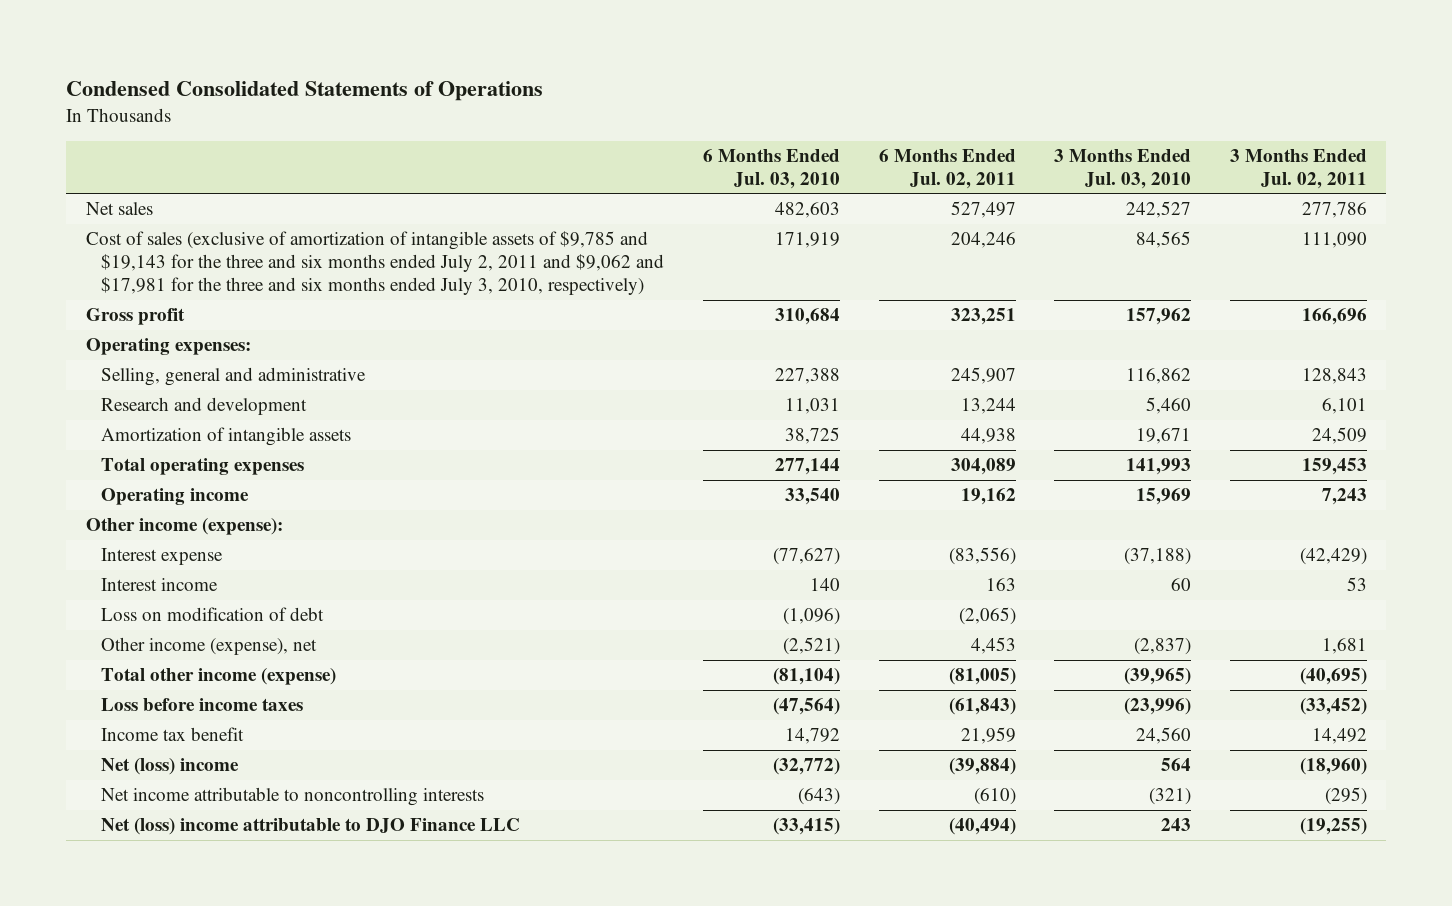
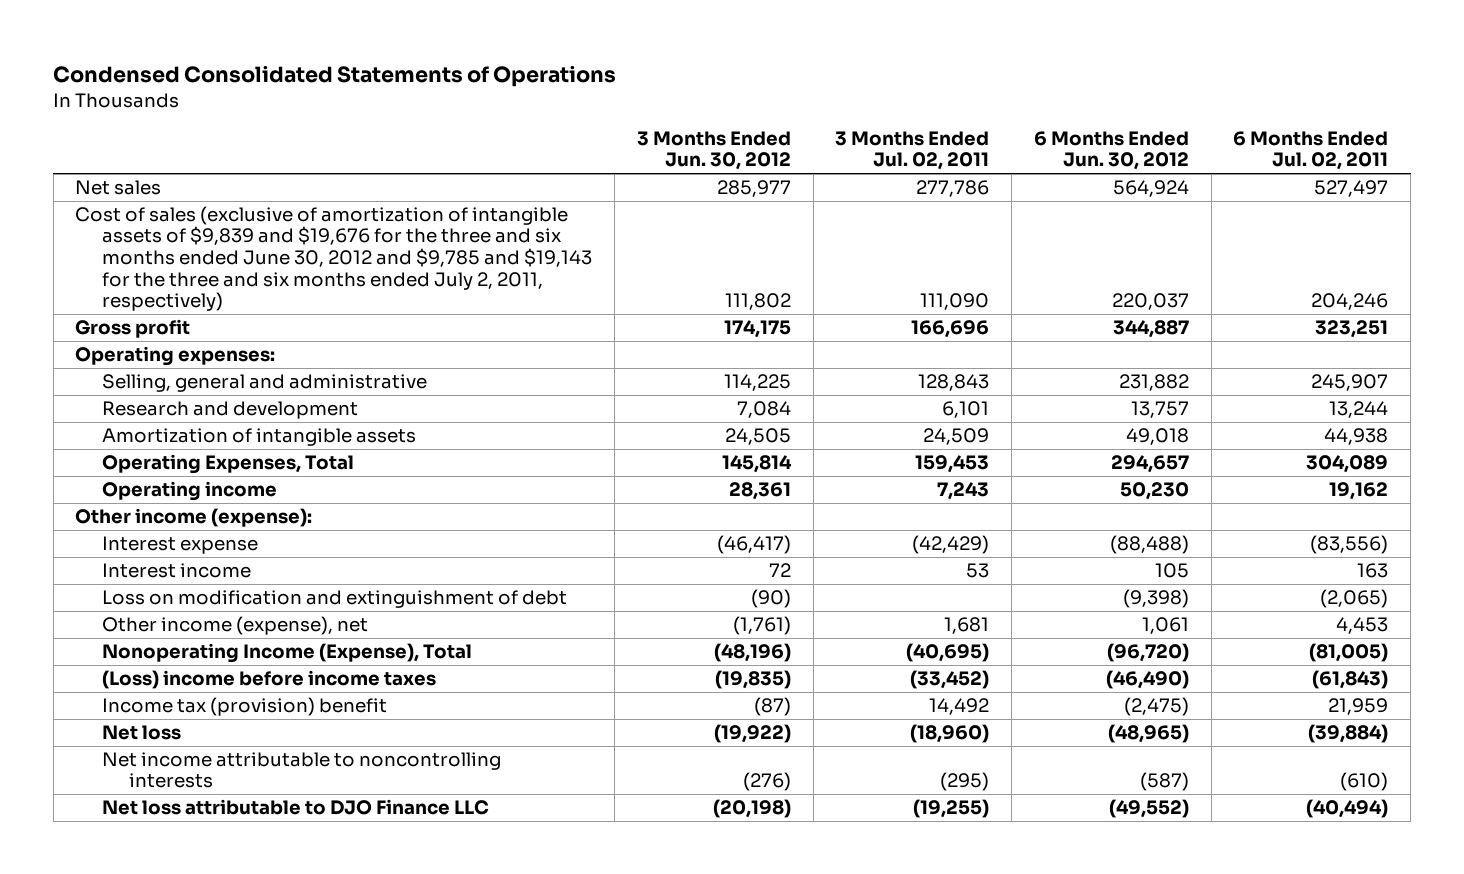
[703,148,841,189] 6 Months Ended Jul. 03, 2010 -> none
[1054,148,1192,189] 3 Months Ended Jul. 03, 2010 -> none
none -> [636,130,791,171] 3 Months Ended Jun. 30, 2012
none -> [1033,130,1189,171] 6 Months Ended Jun. 30, 2012
[85,231,665,296] Cost of sales (exclusive of amortization of intangible assets of $9,785 and $19,143 for the three and six months ended July 2, 2011 and $9,062 and $17,981 for the three and six months ended July 3, 2010, respectively) -> [75,205,593,312] Cost of sales (exclusive of amortization of intangible assets of $9,839 and $19,676 for the three and six months ended June 30, 2012 and $9,785 and $19,143 for the three and six months ended July 2, 2011, respectively)
[101,458,305,476] Total operating expenses -> [102,453,355,474] Operating Expenses, Total
[101,607,325,622] Loss on modification of debt -> [102,589,568,608] Loss on modification and extinguishment of debt
[101,668,337,686] Total other income (expense) -> [102,642,473,663] Nonoperating Income (Expense), Total
[101,698,304,712] Loss before income taxes -> [102,669,437,689] (Loss) income before income taxes
[101,727,245,742] Income tax benefit -> [102,696,388,716] Income tax (provision) benefit
[101,758,240,776] Net (loss) income -> [102,724,182,740] Net loss
[101,818,521,836] Net (loss) income attributable to DJO Finance LLC -> [102,798,490,815] Net loss attributable to DJO Finance LLC

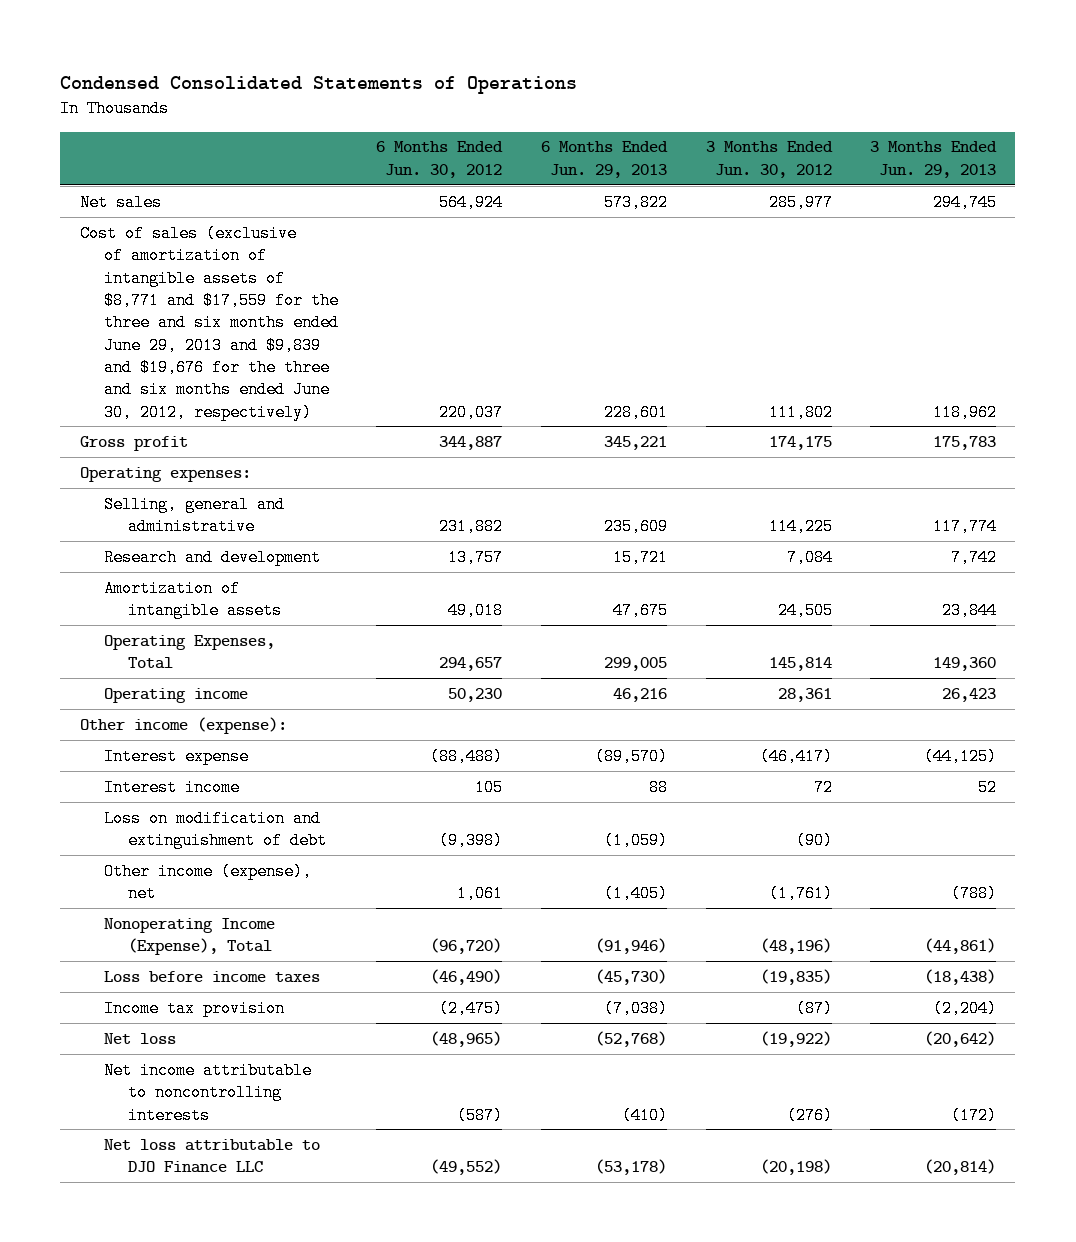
[835,130,990,171] 3 Months Ended Jul. 02, 2011 -> none
[1233,130,1389,171] 6 Months Ended Jul. 02, 2011 -> none
none -> [541,141,669,178] 6 Months Ended Jun. 29, 2013
none -> [870,141,998,178] 3 Months Ended Jun. 29, 2013
[75,205,593,312] Cost of sales (exclusive of amortization of intangible assets of $9,839 and $19,676 for the three and six months ended June 30, 2012 and $9,785 and $19,143 for the three and six months ended July 2, 2011, respectively) -> [79,224,339,421] Cost of sales (exclusive of amortization of intangible assets of $8,771 and $17,559 for the three and six months ended June 29, 2013 and $9,839 and $19,676 for the three and six months ended June 30, 2012, respectively)
[102,669,437,689] (Loss) income before income taxes -> [103,970,320,983] Loss before income taxes
[102,696,388,716] Income tax (provision) benefit -> [103,999,285,1017] Income tax provision

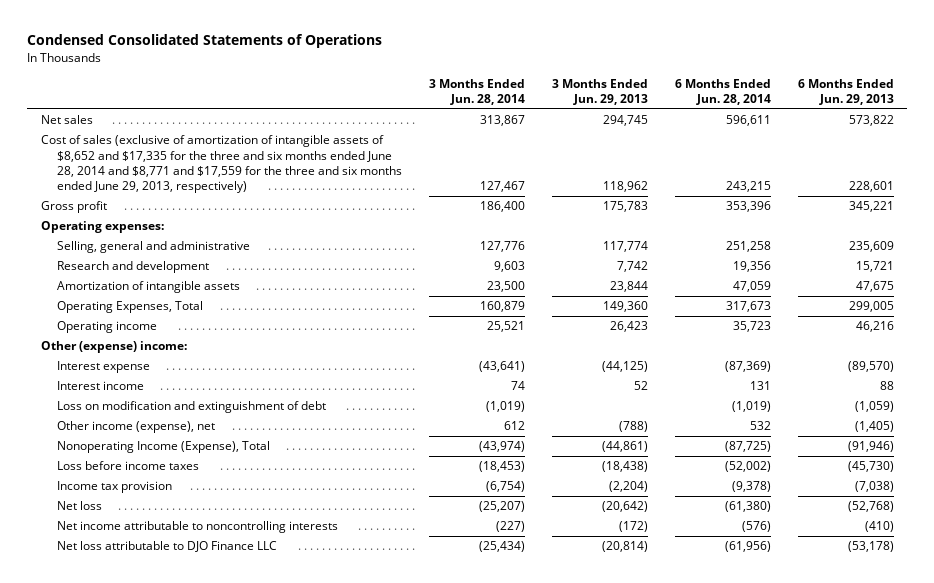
[376,141,504,178] 6 Months Ended Jun. 30, 2012 -> none
[705,141,833,178] 3 Months Ended Jun. 30, 2012 -> none
none -> [428,78,525,105] 3 Months Ended Jun. 28, 2014
none -> [674,78,771,105] 6 Months Ended Jun. 28, 2014
[79,224,339,421] Cost of sales (exclusive of amortization of intangible assets of $8,771 and $17,559 for the three and six months ended June 29, 2013 and $9,839 and $19,676 for the three and six months ended June 30, 2012, respectively) -> [40,135,402,193] Cost of sales (exclusive of amortization of intangible assets of $8,652 and $17,335 for the three and six months ended June 28, 2014 and $8,771 and $17,559 for the three and six months ended June 29, 2013, respectively)
[79,716,287,734] Other income (expense): -> [40,341,187,354] Other (expense) income:

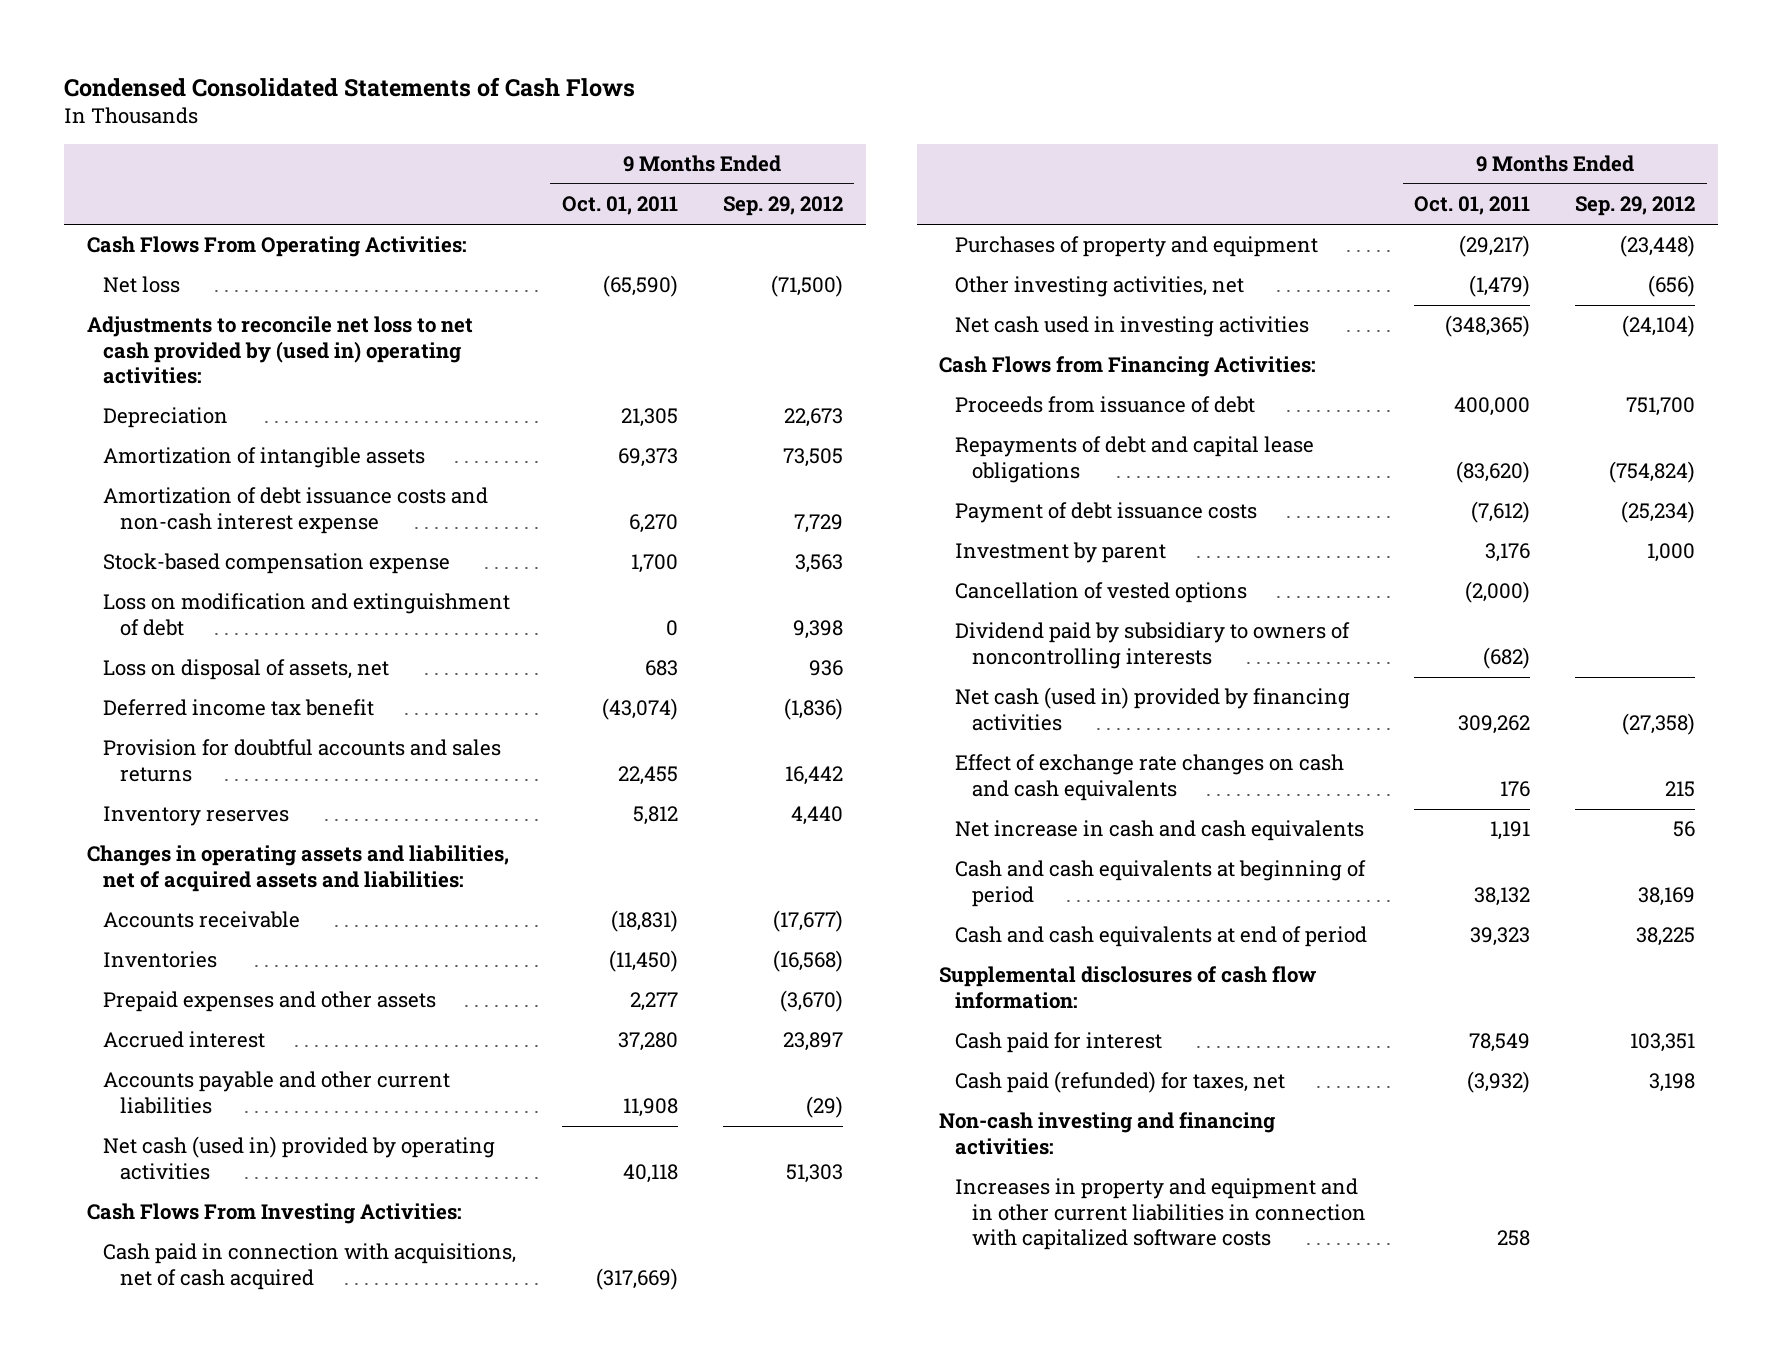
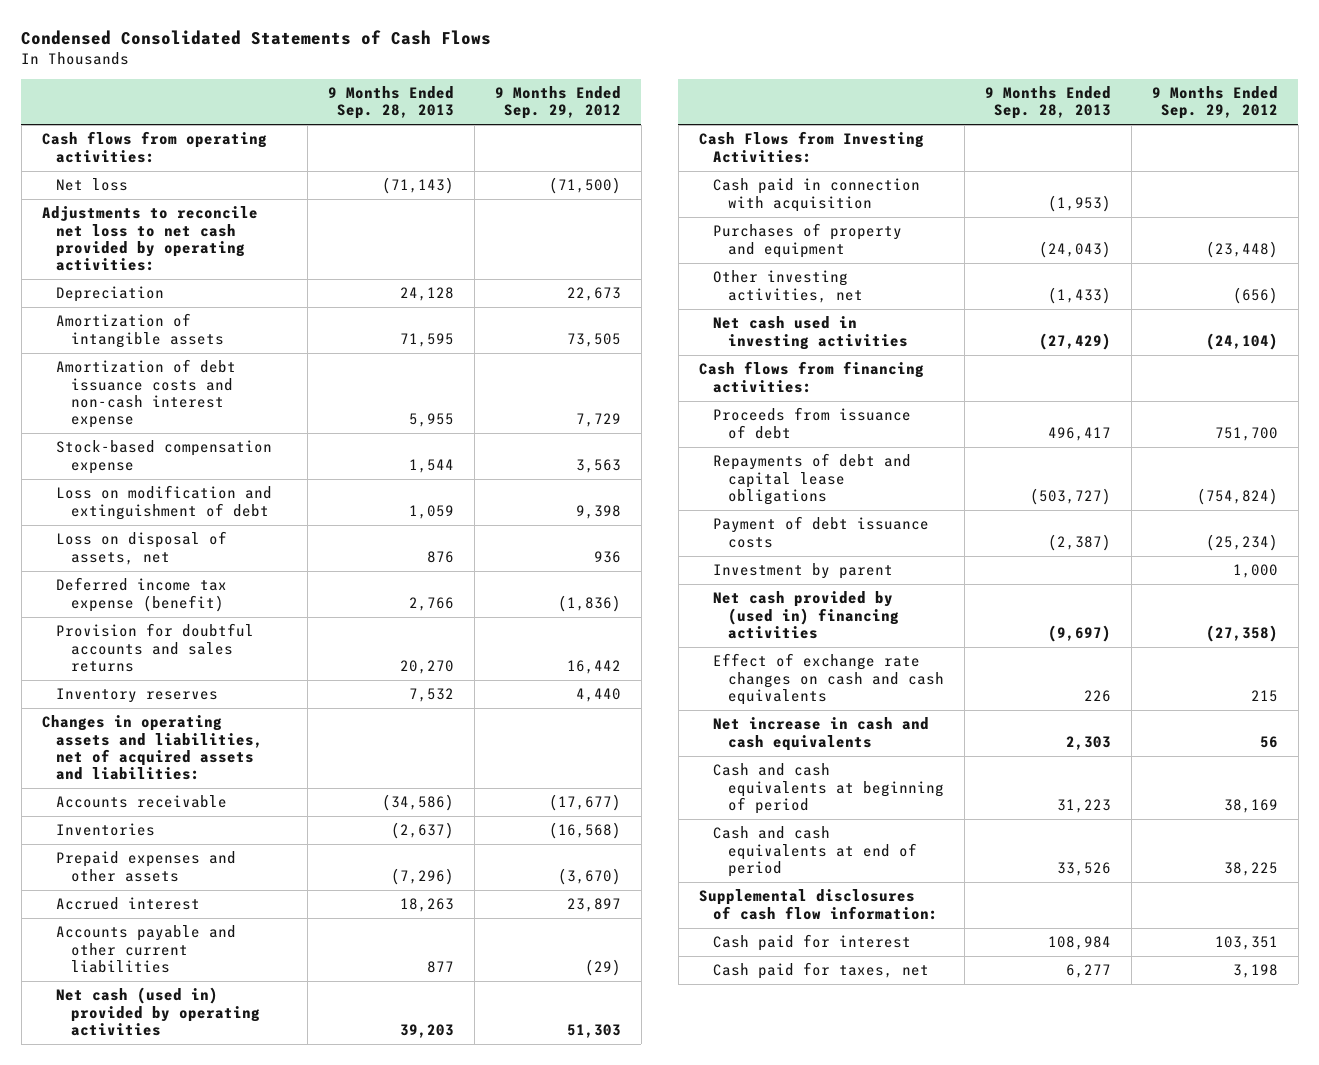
[561,196,678,216] Oct. 01, 2011 -> none
none -> [327,86,454,120] 9 Months Ended Sep. 28, 2013
[87,236,468,258] Cash Flows From Operating Activities: -> [41,131,267,163] Cash flows from operating activities:
[87,316,474,384] Adjustments to reconcile net loss to net cash provided by (used in) operating activities: -> [41,206,258,271] Adjustments to reconcile net loss to net cash provided by operating activities:
[103,699,375,717] Deferred income tax benefit -> [56,577,228,612] Deferred income tax expense (benefit)
[87,1203,463,1225] Cash Flows From Investing Activities: -> [698,131,924,163] Cash Flows from Investing Activities:
[103,1243,517,1290] Cash paid in connection with acquisitions, net of cash acquired -> [713,178,921,212] Cash paid in connection with acquisition
[939,356,1317,378] Cash Flows from Financing Activities: -> [698,361,924,393] Cash flows from financing activities:
[955,582,1248,604] Cancellation of vested options -> none
[955,622,1351,669] Dividend paid by subsidiary to owners of noncontrolling interests -> none
[955,687,1351,731] Net cash (used in) provided by financing activities -> [713,591,900,639] Net cash provided by (used in) financing activities
[939,1112,1276,1155] Non-cash investing and financing activities: -> none
[955,1178,1366,1250] Increases in property and equipment and in other current liabilities in connection with capitalized software costs -> none
[955,1071,1286,1094] Cash paid (refunded) for taxes, net -> [713,962,930,980] Cash paid for taxes, net

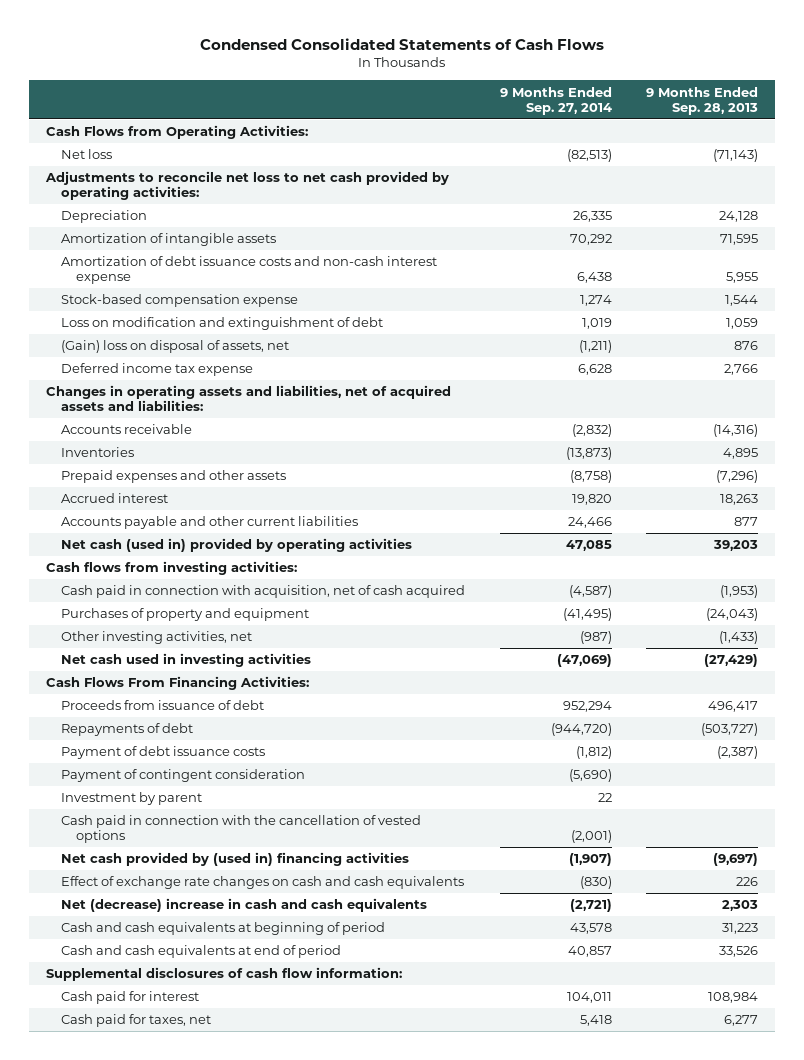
[494,86,621,120] 9 Months Ended Sep. 29, 2012 -> none
none -> [499,86,612,115] 9 Months Ended Sep. 27, 2014
[41,131,267,163] Cash flows from operating activities: -> [46,125,309,140] Cash Flows from Operating Activities:
[56,623,255,672] Provision for doubtful accounts and sales returns -> none
[56,688,219,704] Inventory reserves -> none
[56,531,228,565] Loss on disposal of assets, net -> [61,340,290,354] (Gain) loss on disposal of assets, net
[56,577,228,612] Deferred income tax expense (benefit) -> [61,363,254,377] Deferred income tax expense
[381,794,454,812] (34,586) -> [712,424,758,438] (14,316)
[390,822,454,840] (2,637) -> [722,448,758,460] 4,895
[698,131,924,163] Cash Flows from Investing Activities: -> [46,561,298,576] Cash flows from investing activities:
[713,178,921,212] Cash paid in connection with acquisition -> [61,585,466,599] Cash paid in connection with acquisition, net of cash acquired
[698,361,924,393] Cash flows from financing activities: -> [46,676,310,691] Cash Flows From Financing Activities:
[713,453,912,505] Repayments of debt and capital lease obligations -> [61,723,194,737] Repayments of debt
none -> [61,769,306,783] Payment of contingent consideration
none -> [61,815,422,844] Cash paid in connection with the cancellation of vested options
[713,717,930,751] Net increase in cash and cash equivalents -> [61,898,428,913] Net (decrease) increase in cash and cash equivalents

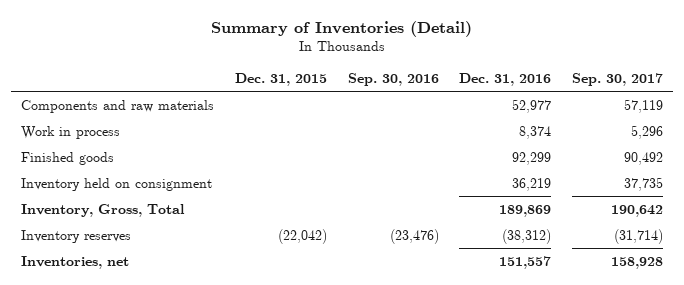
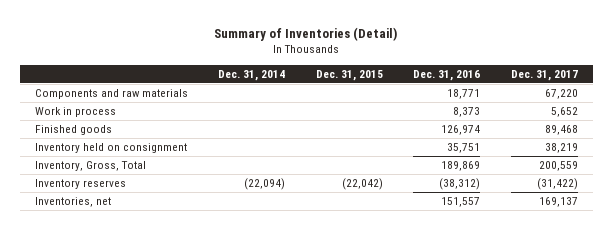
[347,72,439,86] Sep. 30, 2016 -> none
[571,72,663,86] Sep. 30, 2017 -> none
none -> [218,69,286,81] Dec. 31, 2014
none -> [510,69,578,81] Dec. 31, 2017
[512,98,552,113] 52,977 -> [447,89,481,100] 18,771
[519,125,552,139] 8,374 -> [453,107,481,118] 8,373
[512,151,552,165] 92,299 -> [441,125,481,136] 126,974
[512,177,552,191] 36,219 -> [447,143,481,154] 35,751

